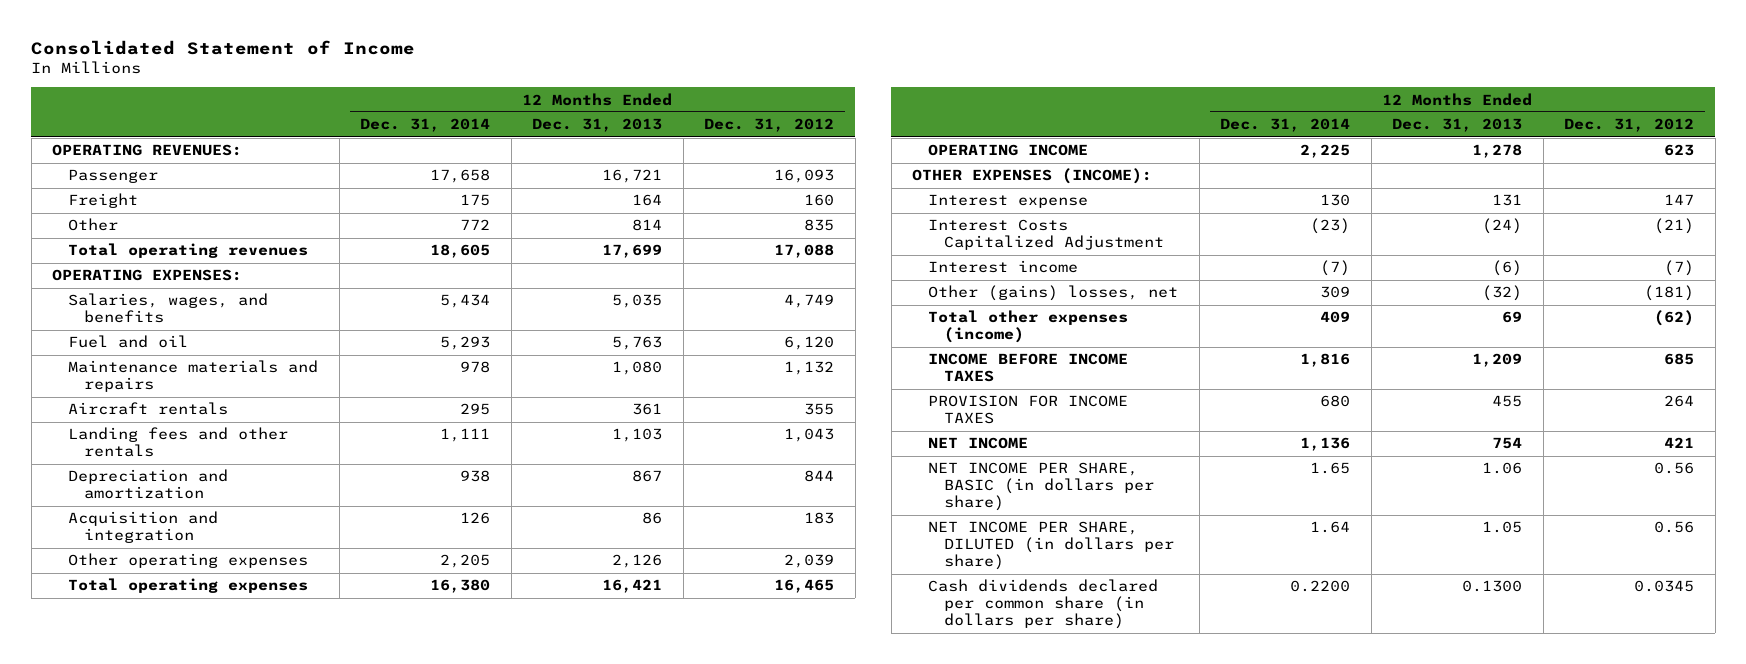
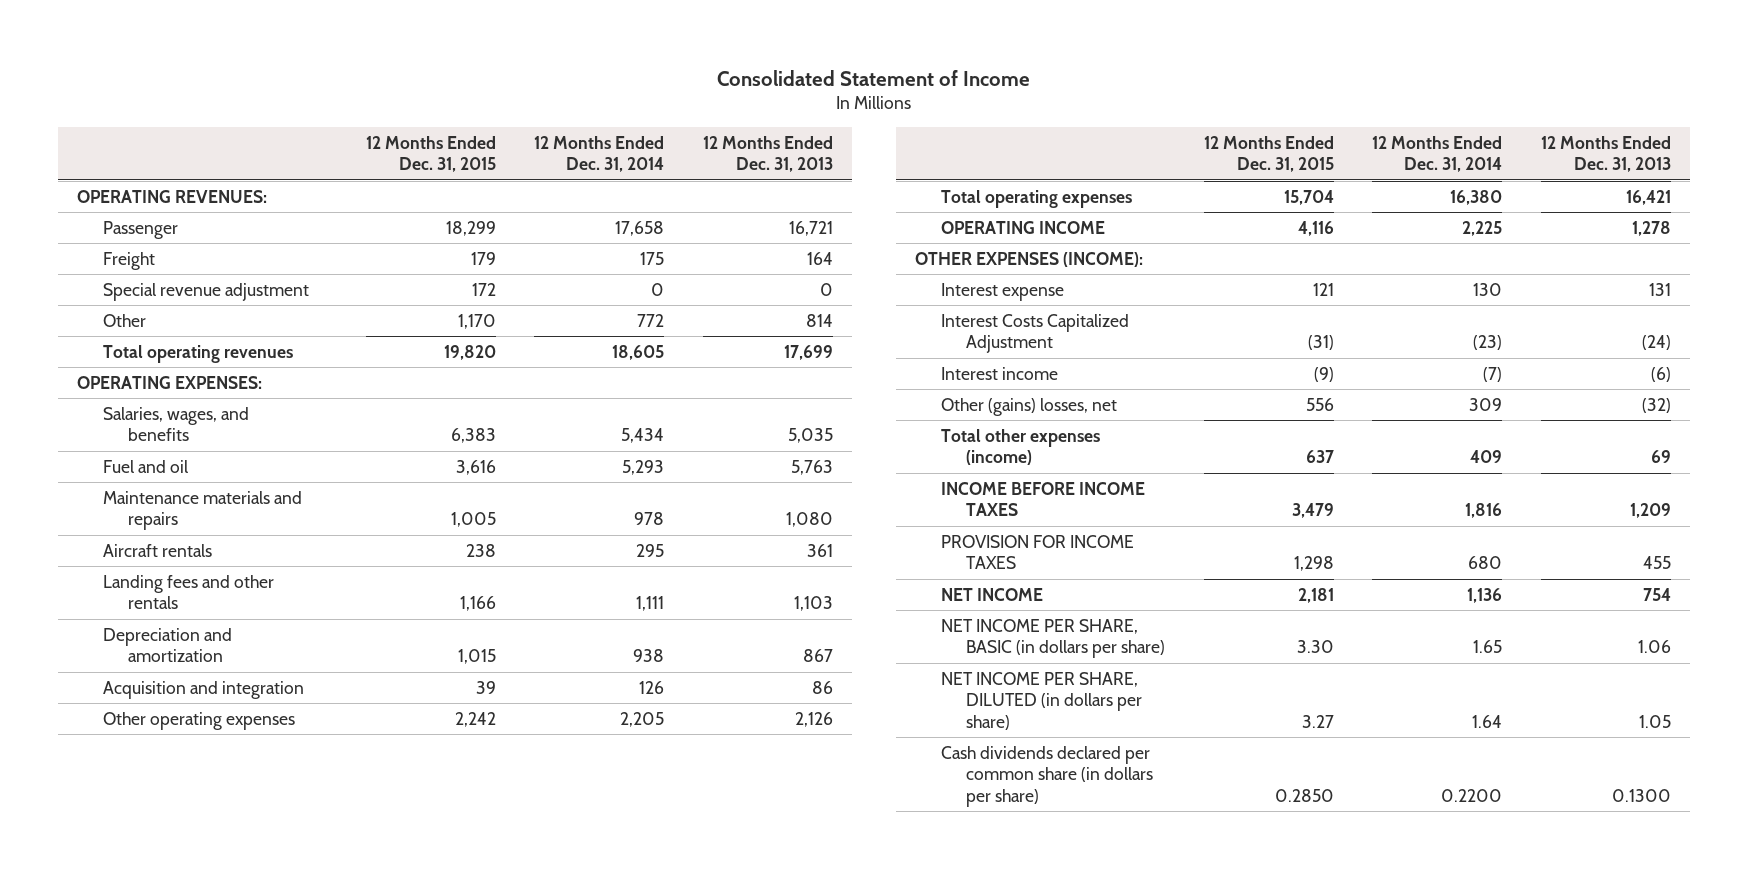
[704,118,835,133] Dec. 31, 2012 -> none
none -> [365,135,496,173] 12 Months Ended Dec. 31, 2015
none -> [102,282,309,301] Special revenue adjustment

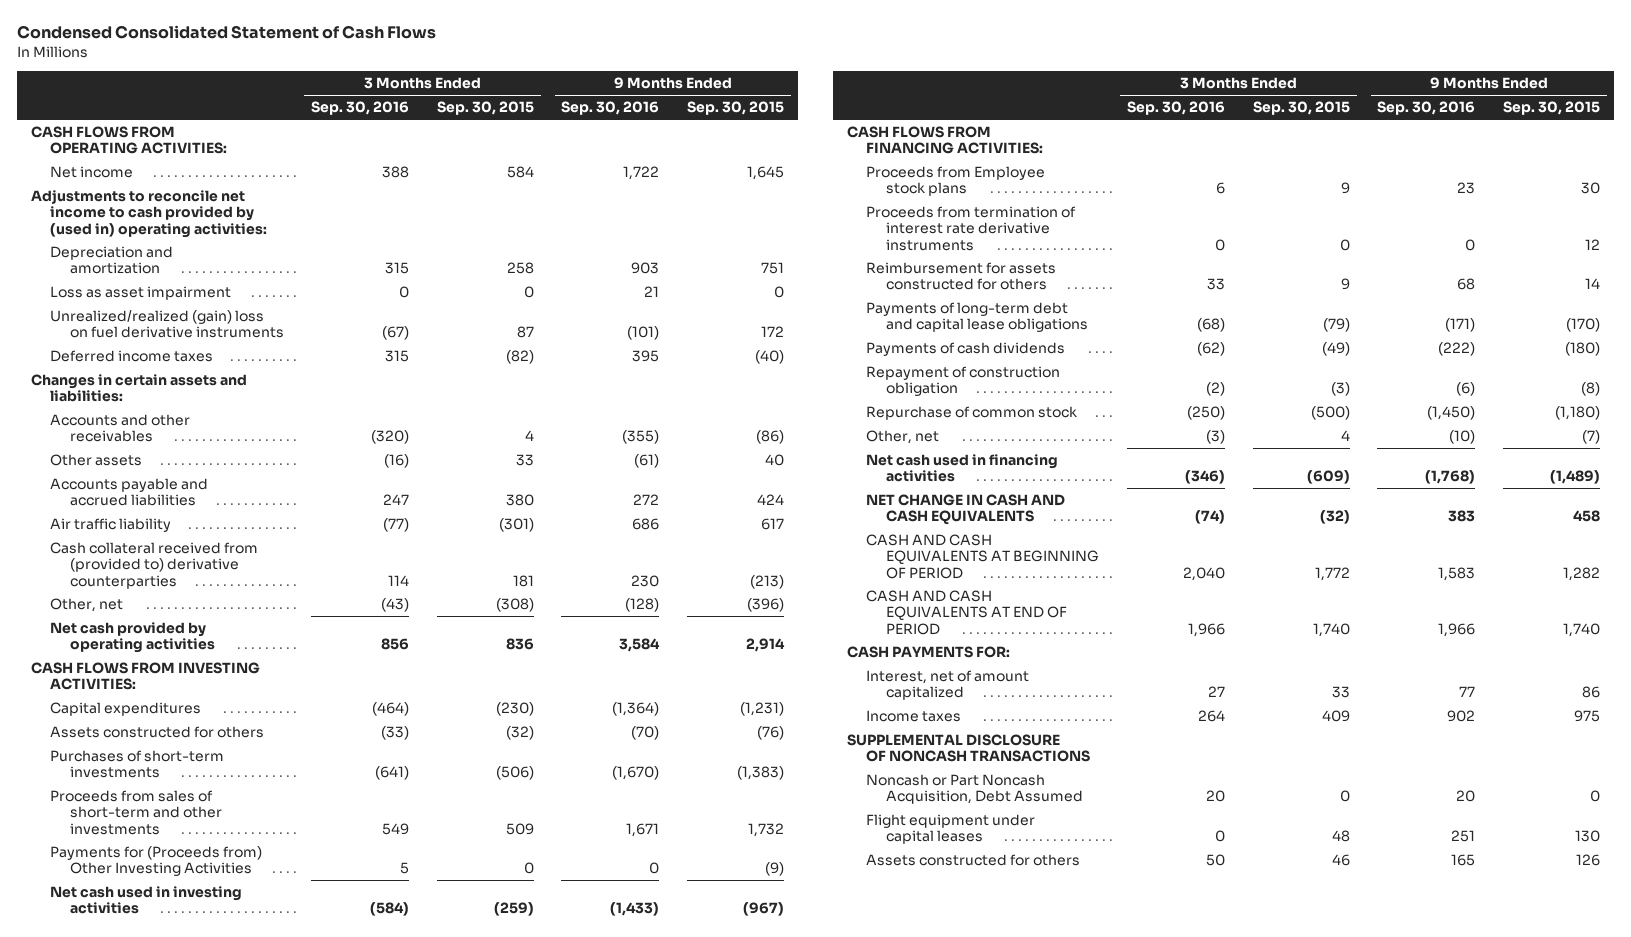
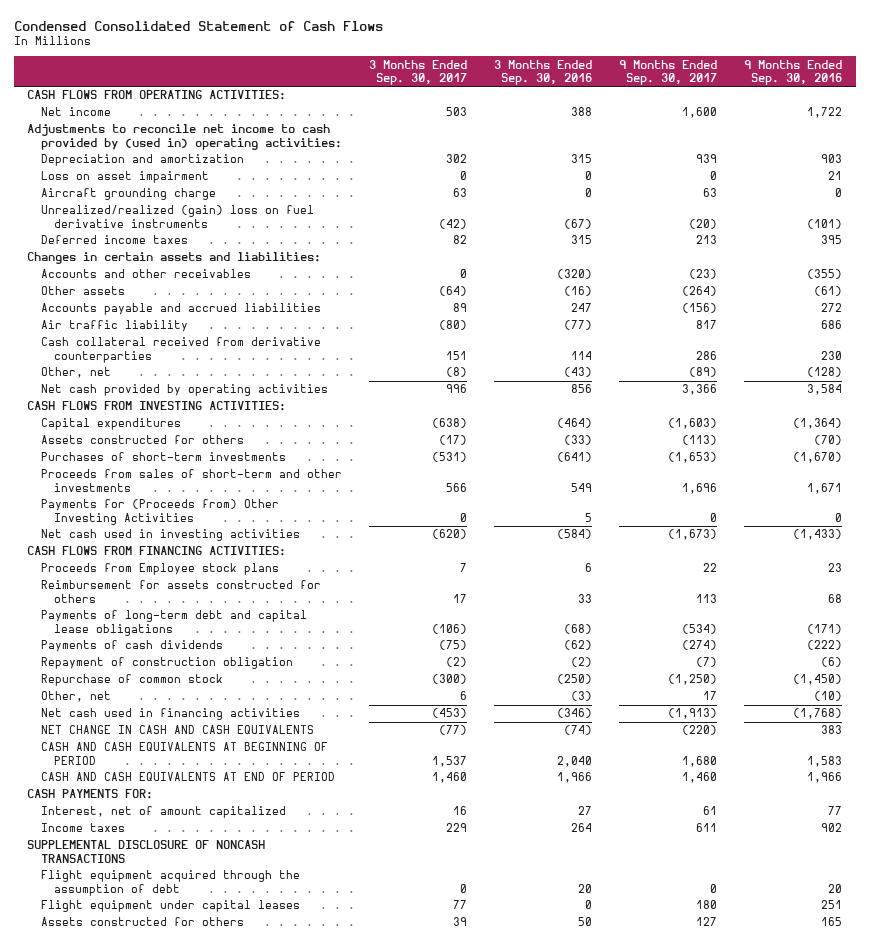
[436,101,534,116] Sep. 30, 2015 -> none
[687,101,785,116] Sep. 30, 2015 -> none
none -> [368,59,467,85] 3 Months Ended Sep. 30, 2017
none -> [619,59,718,85] 9 Months Ended Sep. 30, 2017
[50,286,232,301] Loss as asset impairment -> [40,171,209,184] Loss on asset impairment
none -> [40,188,216,201] Aircraft grounding charge
[50,542,259,589] Cash collateral received from (provided to) derivative counterparties -> [40,337,321,363] Cash collateral received from derivative counterparties
[866,206,1077,251] Proceeds from termination of interest rate derivative instruments -> none
[866,774,1083,805] Noncash or Part Noncash Acquisition, Debt Assumed -> [40,870,300,896] Flight equipment acquired through the assumption of debt

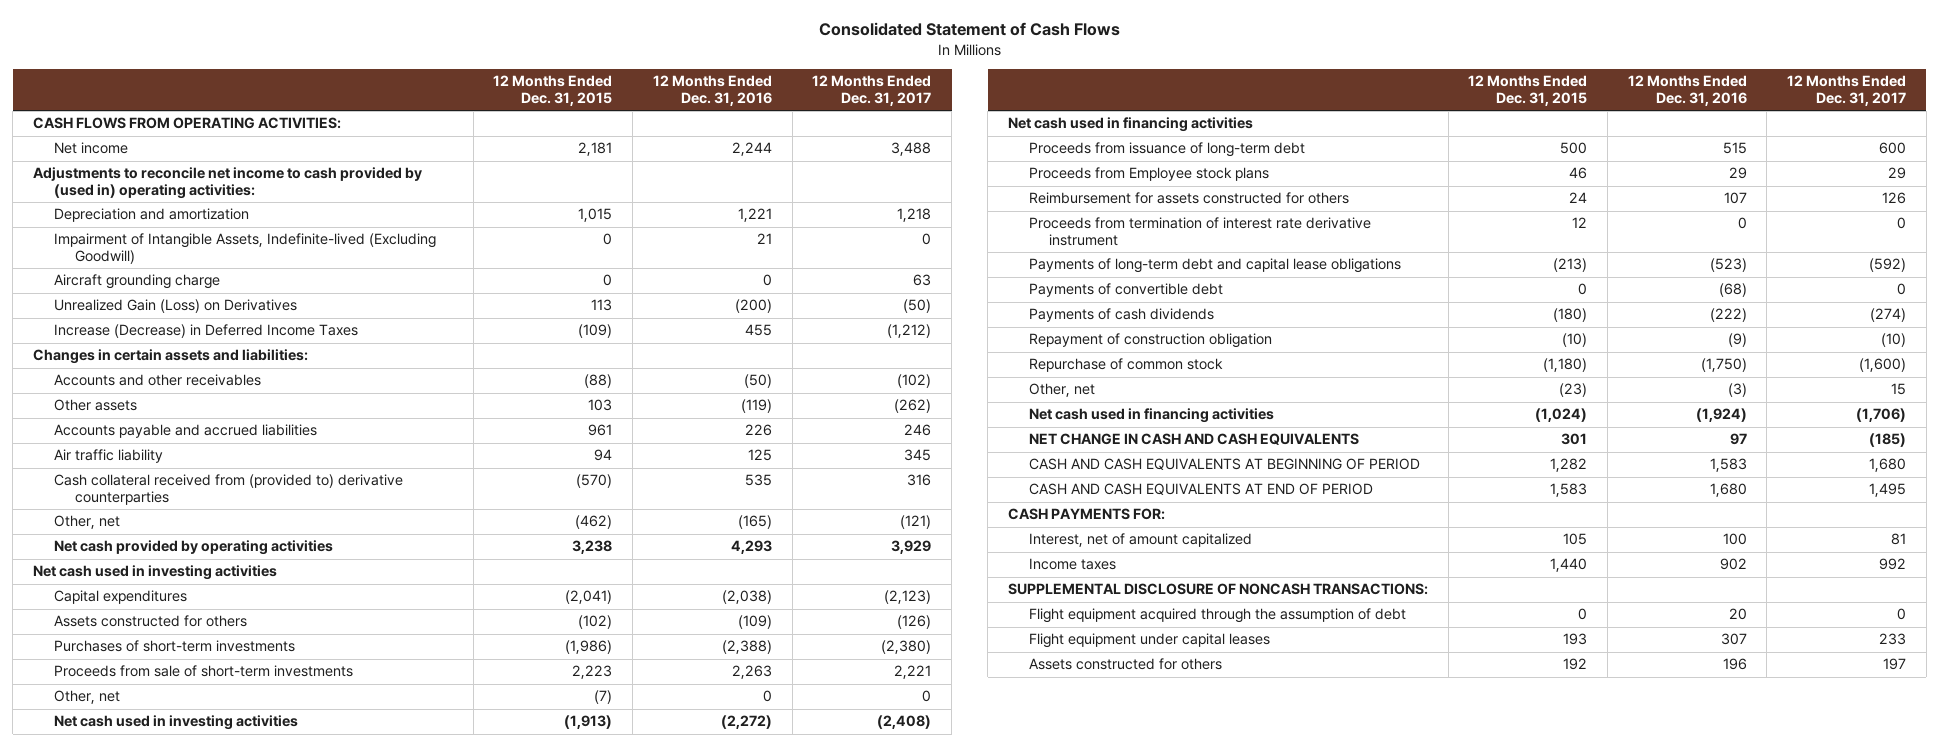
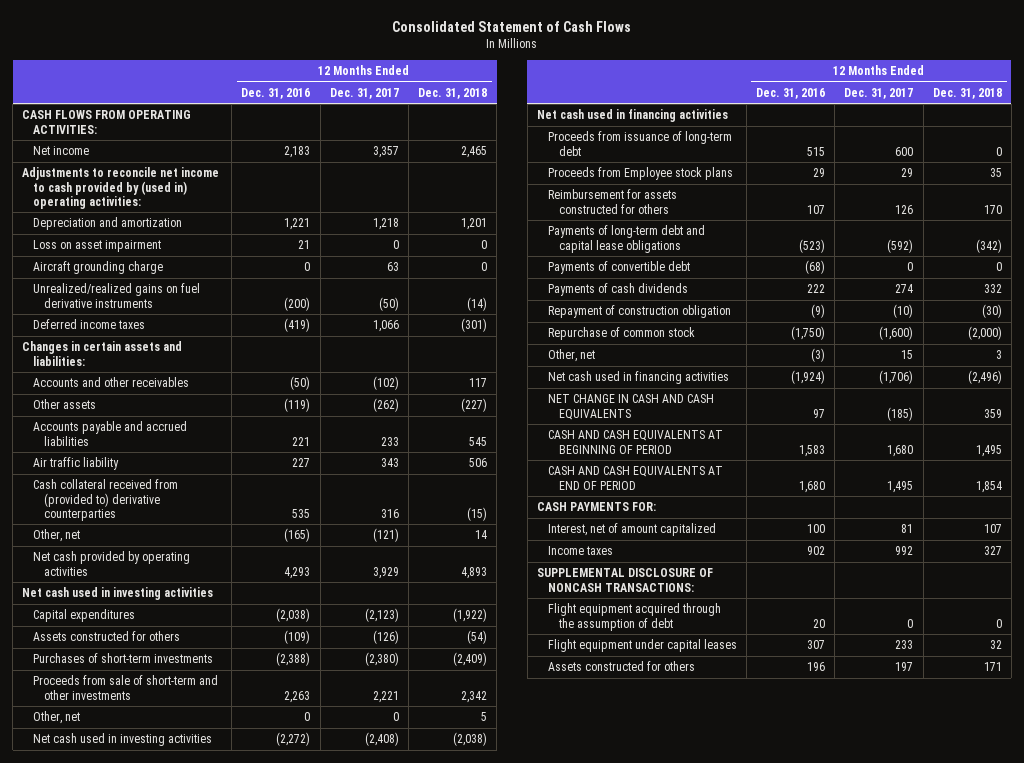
[493,75,613,107] 12 Months Ended Dec. 31, 2015 -> none
none -> [418,87,488,99] Dec. 31, 2018
[731,142,772,157] 2,244 -> [284,146,311,159] 2,183
[891,142,932,157] 3,488 -> [372,146,399,159] 3,357
[53,233,436,265] Impairment of Intangible Assets, Indefinite-lived (Excluding Goodwill) -> [33,240,162,253] Loss on asset impairment
[53,299,297,314] Unrealized Gain (Loss) on Derivatives -> [33,283,201,308] Unrealized/realized gains on fuel derivative instruments
[53,324,358,339] Increase (Decrease) in Deferred Income Taxes -> [33,319,146,330] Deferred income taxes
[744,324,772,337] 455 -> [284,318,311,333] (419)
[887,324,932,339] (1,212) -> [372,320,399,333] 1,066
[744,424,772,437] 226 -> [292,436,311,446] 221
[904,424,932,437] 246 -> [380,436,399,446] 233
[747,449,772,462] 125 -> [292,458,311,468] 227
[904,449,932,462] 345 -> [380,458,399,468] 343
[53,665,353,678] Proceeds from sale of short-term investments -> [33,675,219,700] Proceeds from sale of short-term and other investments
[1028,217,1371,247] Proceeds from termination of interest rate derivative instrument -> none
[1709,308,1747,323] (222) -> [807,284,826,294] 222
[1870,308,1907,323] (274) -> [895,284,914,294] 274

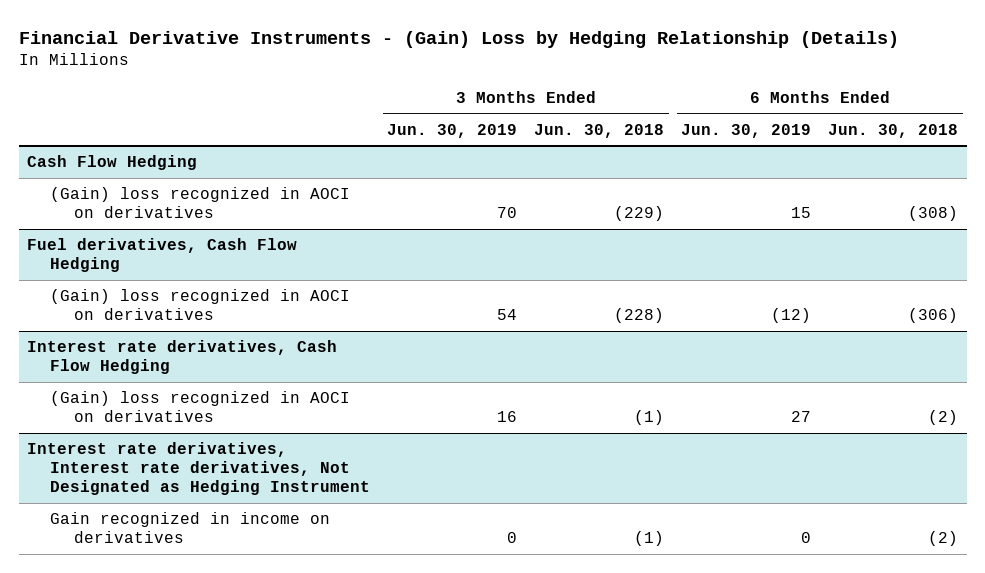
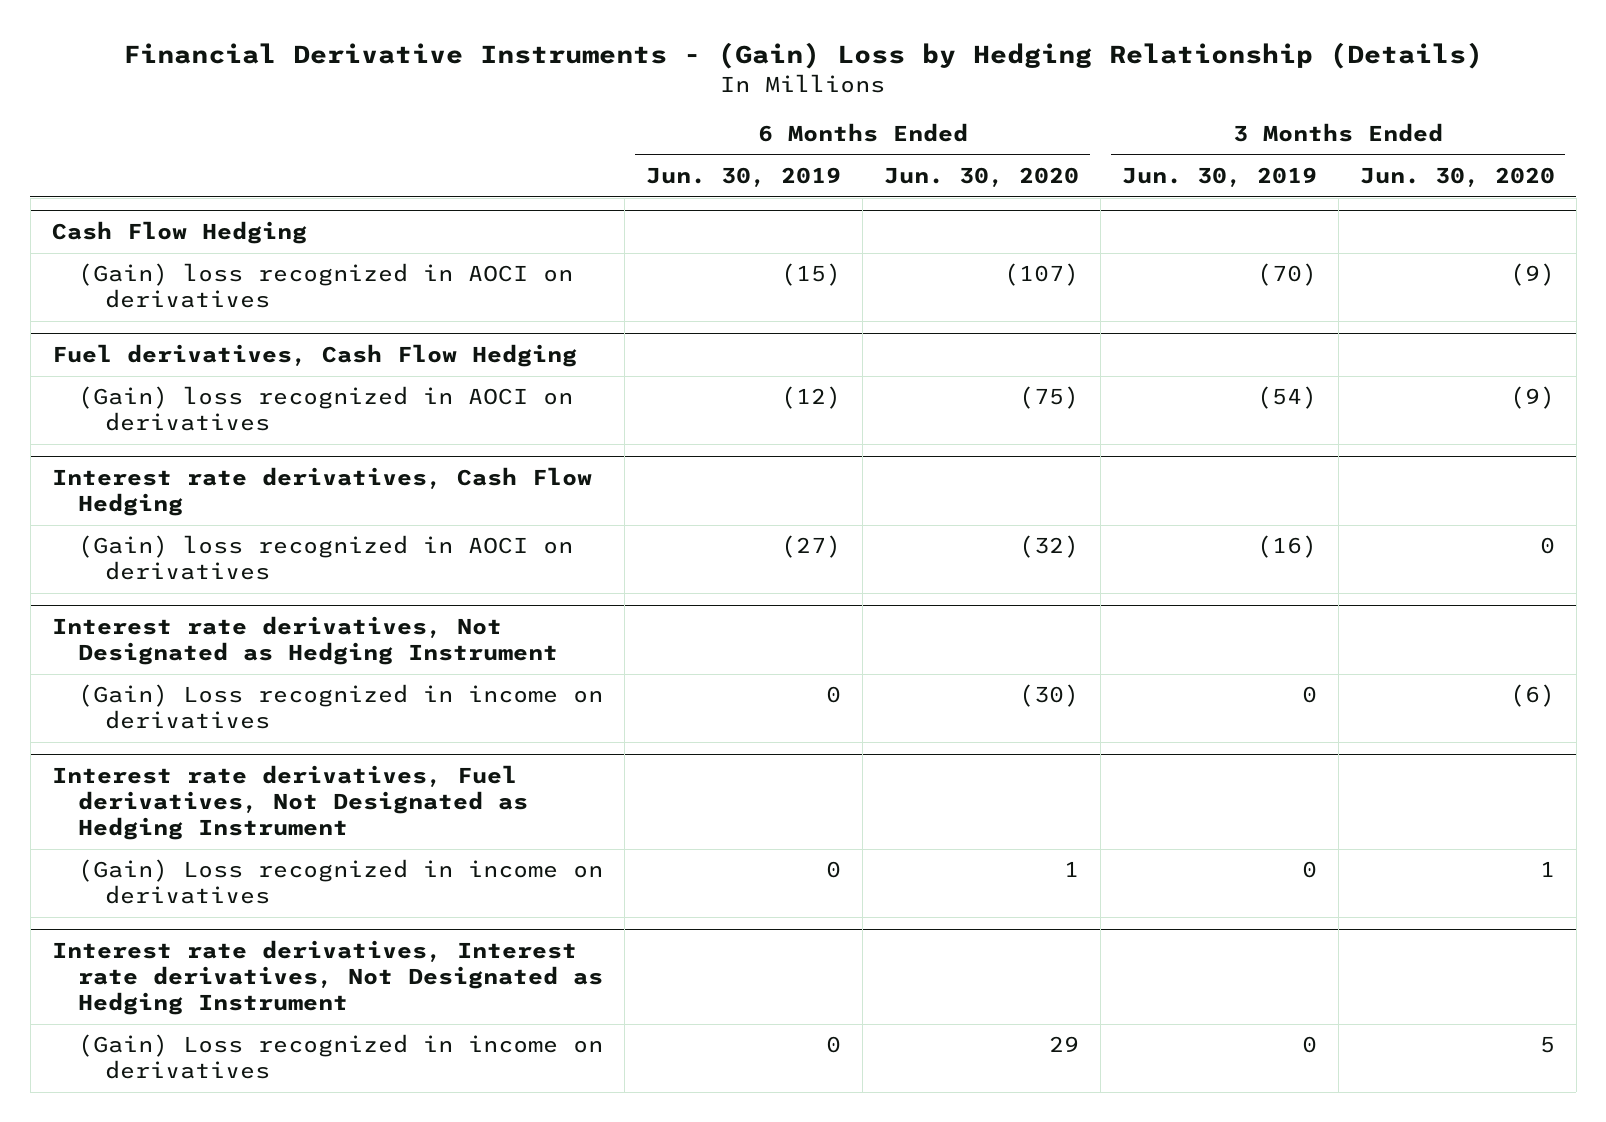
[534,123,665,138] Jun. 30, 2018 -> none
[828,123,959,138] Jun. 30, 2018 -> none
none -> [884,167,1080,188] Jun. 30, 2020
none -> [1359,167,1555,188] Jun. 30, 2020
[497,207,518,219] 70 -> [1256,263,1317,287] (70)
[791,207,812,219] 15 -> [781,263,842,287] (15)
[497,309,518,321] 54 -> [1256,386,1317,410] (54)
[497,411,518,423] 16 -> [1256,535,1317,559] (16)
[791,411,812,423] 27 -> [781,535,842,559] (27)
none -> [51,616,559,666] Interest rate derivatives, Not Designated as Hedging Instrument
none -> [78,684,604,730] (Gain) Loss recognized in income on derivatives
none -> [51,765,529,841] Interest rate derivatives, Fuel derivatives, Not Designated as Hedging Instrument
none -> [78,859,604,905] (Gain) Loss recognized in income on derivatives
[50,512,331,544] Gain recognized in income on derivatives -> [78,1034,604,1080] (Gain) Loss recognized in income on derivatives

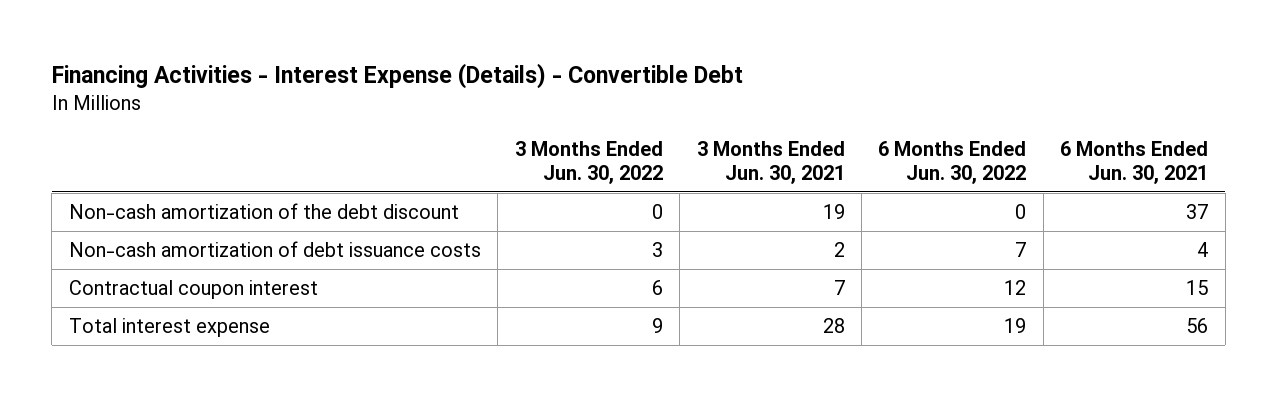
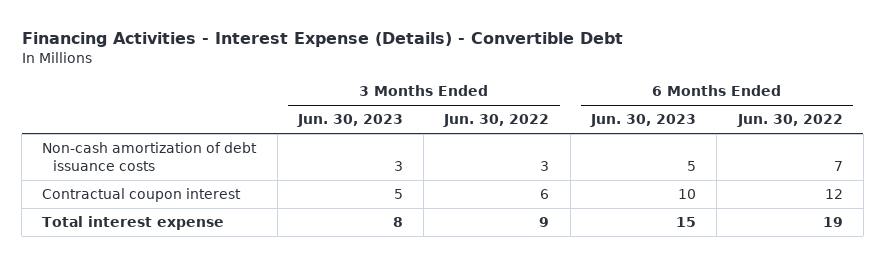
[696,141,845,185] 3 Months Ended Jun. 30, 2021 -> none
[1060,141,1209,185] 6 Months Ended Jun. 30, 2021 -> none
none -> [296,114,403,128] Jun. 30, 2023
none -> [590,114,697,128] Jun. 30, 2023
[68,202,459,219] Non-cash amortization of the debt discount -> none

